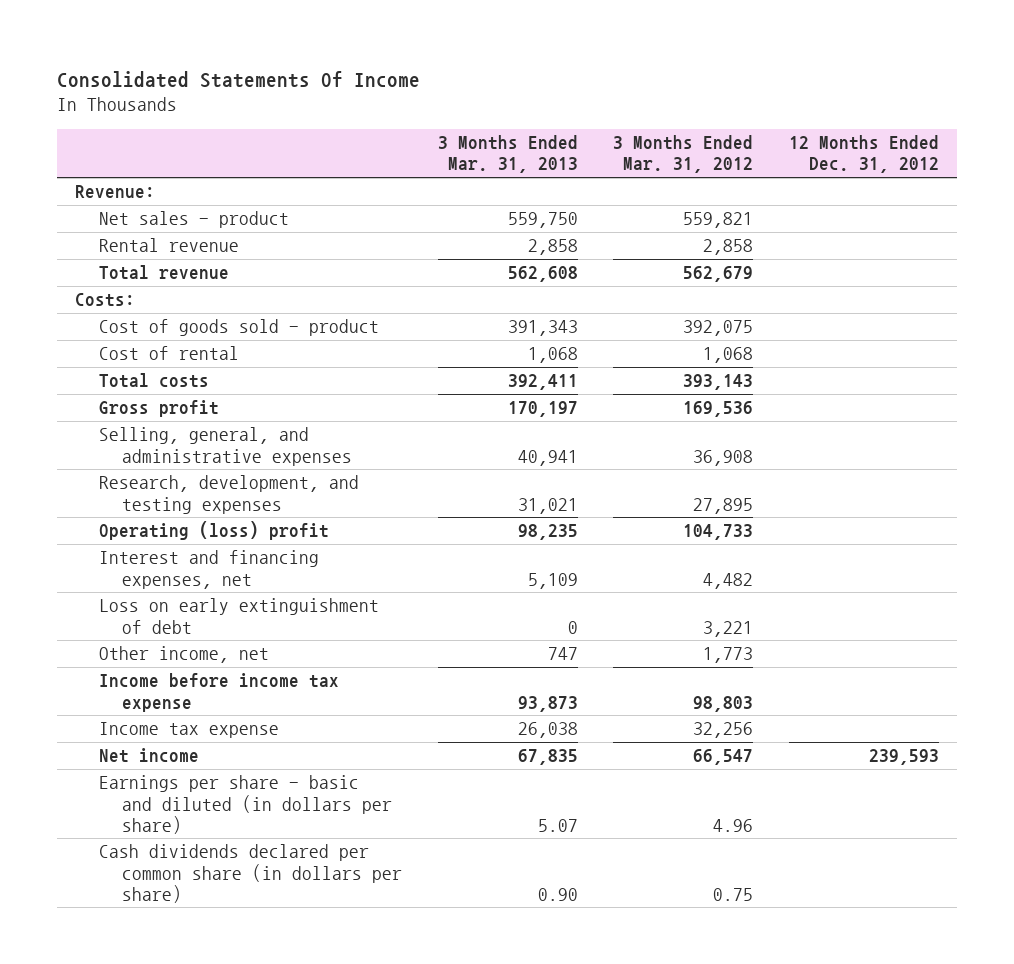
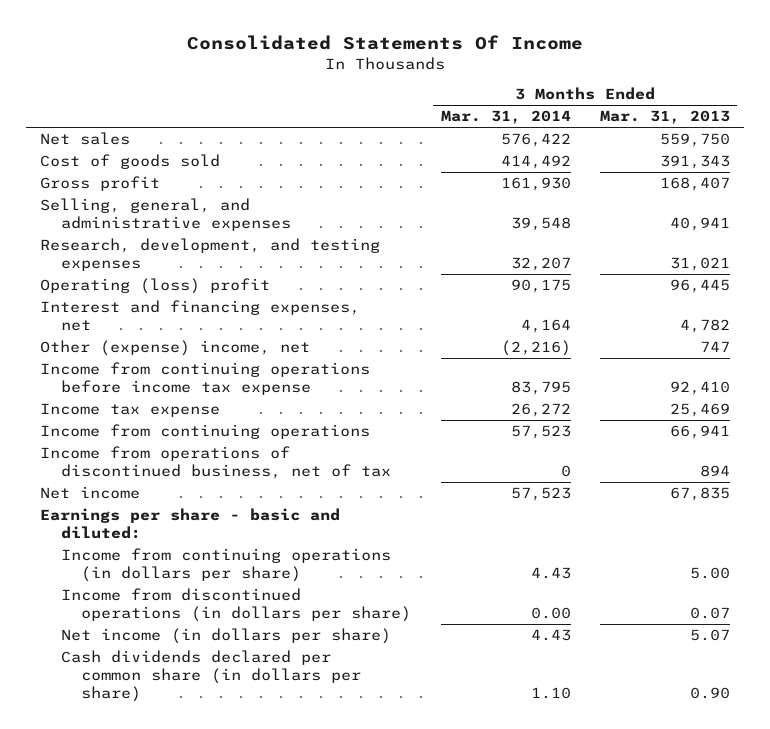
[613,135,754,174] 3 Months Ended Mar. 31, 2012 -> none
[789,135,940,174] 12 Months Ended Dec. 31, 2012 -> none
none -> [440,110,571,125] Mar. 31, 2014
[75,185,156,199] Revenue: -> none
[98,238,239,253] Rental revenue -> none
[98,265,229,281] Total revenue -> none
[75,293,136,308] Costs: -> none
[98,346,239,361] Cost of rental -> none
[98,373,209,389] Total costs -> none
[98,211,289,229] Net sales - product -> [40,132,131,146] Net sales
[98,319,379,337] Cost of goods sold - product -> [40,154,221,170] Cost of goods sold
[507,401,578,418] 170,197 -> [659,177,730,192] 168,407
[98,598,379,634] Loss on early extinguishment of debt -> none
[517,524,578,541] 98,235 -> [669,279,730,294] 96,445
[527,572,578,589] 5,109 -> [679,318,730,333] 4,782
[98,646,269,664] Other income, net -> [40,340,311,357] Other (expense) income, net
[98,673,339,712] Income before income tax expense -> [40,362,371,395] Income from continuing operations before income tax expense
[517,695,578,712] 93,873 -> [669,380,730,395] 92,410
[517,722,578,739] 26,038 -> [669,403,730,418] 25,469
none -> [40,424,371,440] Income from continuing operations
none -> [40,446,391,479] Income from operations of discontinued business, net of tax
none -> [40,508,341,539] Earnings per share - basic and diluted:
none -> [60,548,391,582] Income from continuing operations (in dollars per share)
none -> [60,588,412,622] Income from discontinued operations (in dollars per share)
[98,775,392,834] Earnings per share - basic and diluted (in dollars per share) -> [60,628,391,645] Net income (in dollars per share)

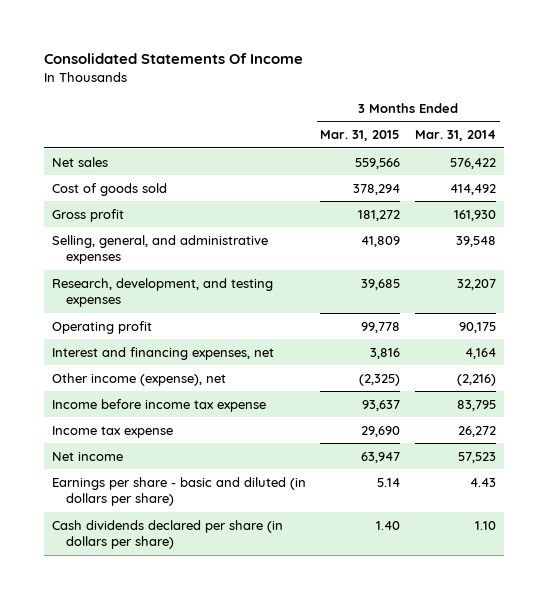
[599,110,730,125] Mar. 31, 2013 -> none
none -> [320,130,401,142] Mar. 31, 2015
[40,278,271,295] Operating (loss) profit -> [51,320,152,334] Operating profit
[40,340,311,357] Other (expense) income, net -> [51,372,226,386] Other income (expense), net
[40,362,371,395] Income from continuing operations before income tax expense -> [51,398,266,412] Income before income tax expense
[40,424,371,440] Income from continuing operations -> none
[40,446,391,479] Income from operations of discontinued business, net of tax -> none
[40,508,341,539] Earnings per share - basic and diluted: -> none
[60,548,391,582] Income from continuing operations (in dollars per share) -> none
[60,588,412,622] Income from discontinued operations (in dollars per share) -> none
[60,628,391,645] Net income (in dollars per share) -> [51,476,306,507] Earnings per share - basic and diluted (in dollars per share)
[60,650,362,702] Cash dividends declared per common share (in dollars per share) -> [51,519,283,550] Cash dividends declared per share (in dollars per share)

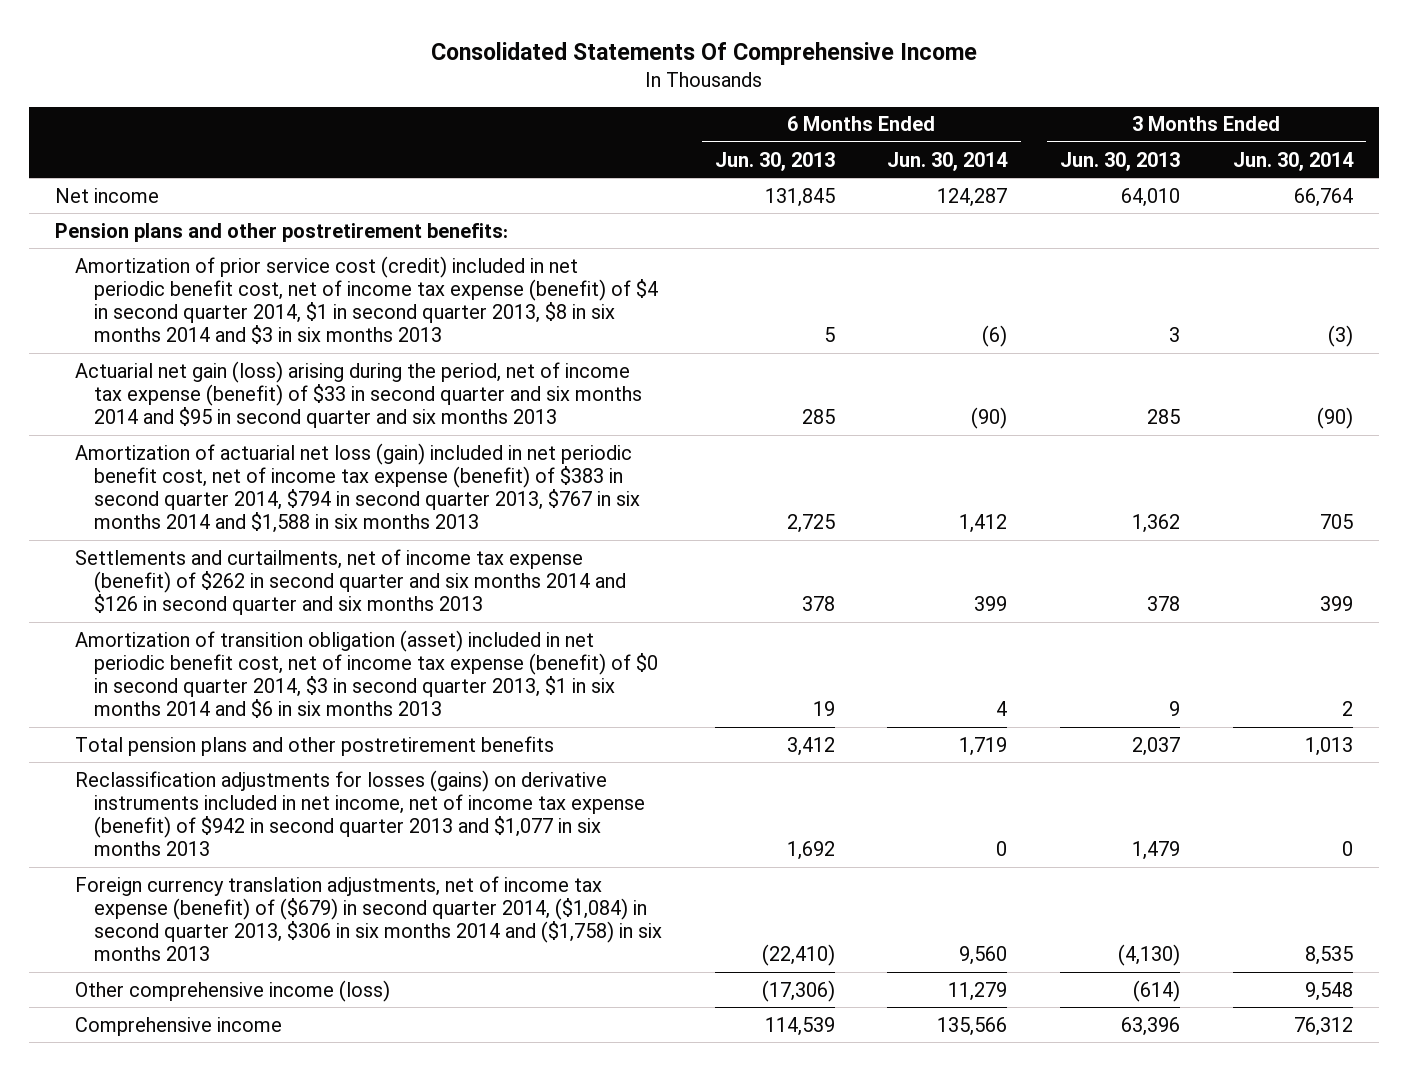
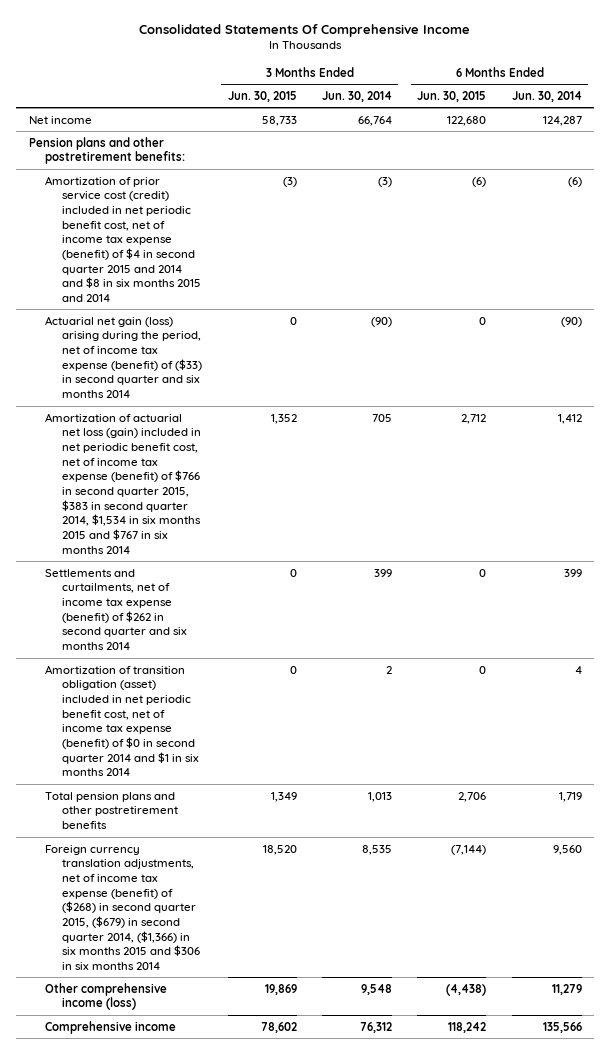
[714,151,835,171] Jun. 30, 2013 -> none
[1059,151,1180,171] Jun. 30, 2013 -> none
none -> [227,90,297,102] Jun. 30, 2015
none -> [417,90,487,102] Jun. 30, 2015
[74,255,659,345] Amortization of prior service cost (credit) included in net periodic benefit cost, net of income tax expense (benefit) of $4 in second quarter 2014, $1 in second quarter 2013, $8 in six months 2014 and $3 in six months 2013 -> [45,175,202,302] Amortization of prior service cost (credit) included in net periodic benefit cost, net of income tax expense (benefit) of $4 in second quarter 2015 and 2014 and $8 in six months 2015 and 2014
[74,360,643,429] Actuarial net gain (loss) arising during the period, net of income tax expense (benefit) of $33 in second quarter and six months 2014 and $95 in second quarter and six months 2013 -> [45,315,203,398] Actuarial net gain (loss) arising during the period, net of income tax expense (benefit) of ($33) in second quarter and six months 2014
[74,442,641,534] Amortization of actuarial net loss (gain) included in net periodic benefit cost, net of income tax expense (benefit) of $383 in second quarter 2014, $794 in second quarter 2013, $767 in six months 2014 and $1,588 in six months 2013 -> [45,412,202,554] Amortization of actuarial net loss (gain) included in net periodic benefit cost, net of income tax expense (benefit) of $766 in second quarter 2015, $383 in second quarter 2014, $1,534 in six months 2015 and $767 in six months 2014
[74,548,627,616] Settlements and curtailments, net of income tax expense (benefit) of $262 in second quarter and six months 2014 and $126 in second quarter and six months 2013 -> [45,568,188,650] Settlements and curtailments, net of income tax expense (benefit) of $262 in second quarter and six months 2014
[74,629,659,719] Amortization of transition obligation (asset) included in net periodic benefit cost, net of income tax expense (benefit) of $0 in second quarter 2014, $3 in second quarter 2013, $1 in six months 2014 and $6 in six months 2013 -> [45,664,200,777] Amortization of transition obligation (asset) included in net periodic benefit cost, net of income tax expense (benefit) of $0 in second quarter 2014 and $1 in six months 2014
[74,769,646,857] Reclassification adjustments for losses (gains) on derivative instruments included in net income, net of income tax expense (benefit) of $942 in second quarter 2013 and $1,077 in six months 2013 -> none
[74,875,663,962] Foreign currency translation adjustments, net of income tax expense (benefit) of ($679) in second quarter 2014, ($1,084) in second quarter 2013, $306 in six months 2014 and ($1,758) in six months 2013 -> [45,844,201,970] Foreign currency translation adjustments, net of income tax expense (benefit) of ($268) in second quarter 2015, ($679) in second quarter 2014, ($1,366) in six months 2015 and $306 in six months 2014

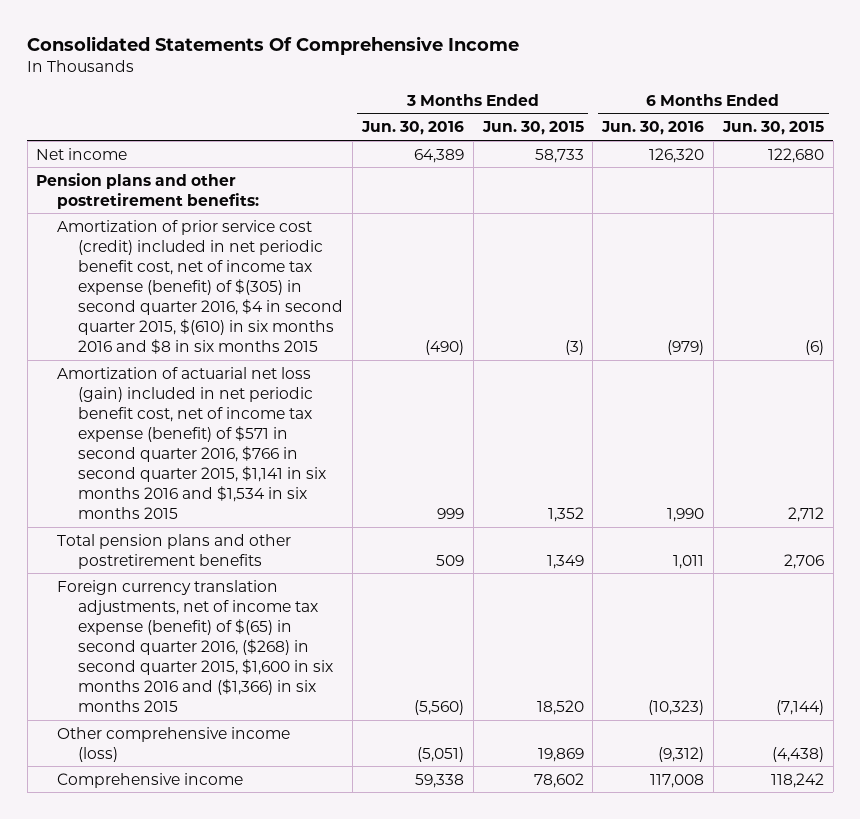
[321,90,392,102] Jun. 30, 2014 -> none
[511,90,582,102] Jun. 30, 2014 -> none
none -> [361,121,465,136] Jun. 30, 2016
none -> [601,121,705,136] Jun. 30, 2016
[45,315,203,398] Actuarial net gain (loss) arising during the period, net of income tax expense (benefit) of ($33) in second quarter and six months 2014 -> none
[45,568,188,650] Settlements and curtailments, net of income tax expense (benefit) of $262 in second quarter and six months 2014 -> none
[45,664,200,777] Amortization of transition obligation (asset) included in net periodic benefit cost, net of income tax expense (benefit) of $0 in second quarter 2014 and $1 in six months 2014 -> none
[45,175,202,302] Amortization of prior service cost (credit) included in net periodic benefit cost, net of income tax expense (benefit) of $4 in second quarter 2015 and 2014 and $8 in six months 2015 and 2014 -> [57,219,344,355] Amortization of prior service cost (credit) included in net periodic benefit cost, net of income tax expense (benefit) of $(305) in second quarter 2016, $4 in second quarter 2015, $(610) in six months 2016 and $8 in six months 2015
[45,412,202,554] Amortization of actuarial net loss (gain) included in net periodic benefit cost, net of income tax expense (benefit) of $766 in second quarter 2015, $383 in second quarter 2014, $1,534 in six months 2015 and $767 in six months 2014 -> [57,366,327,520] Amortization of actuarial net loss (gain) included in net periodic benefit cost, net of income tax expense (benefit) of $571 in second quarter 2016, $766 in second quarter 2015, $1,141 in six months 2016 and $1,534 in six months 2015
[45,844,201,970] Foreign currency translation adjustments, net of income tax expense (benefit) of ($268) in second quarter 2015, ($679) in second quarter 2014, ($1,366) in six months 2015 and $306 in six months 2014 -> [57,579,334,713] Foreign currency translation adjustments, net of income tax expense (benefit) of $(65) in second quarter 2016, ($268) in second quarter 2015, $1,600 in six months 2016 and ($1,366) in six months 2015

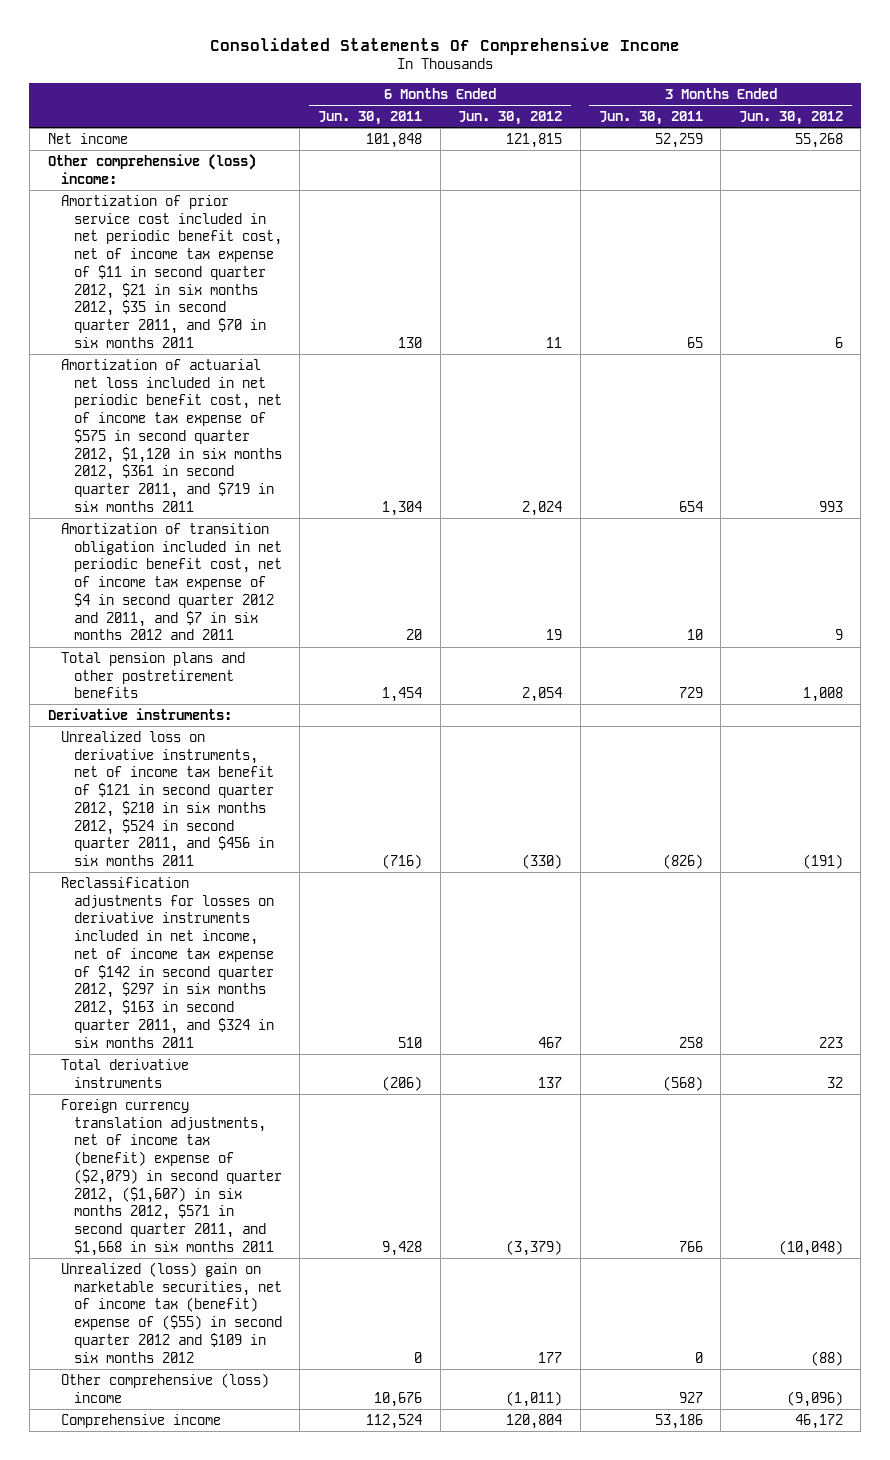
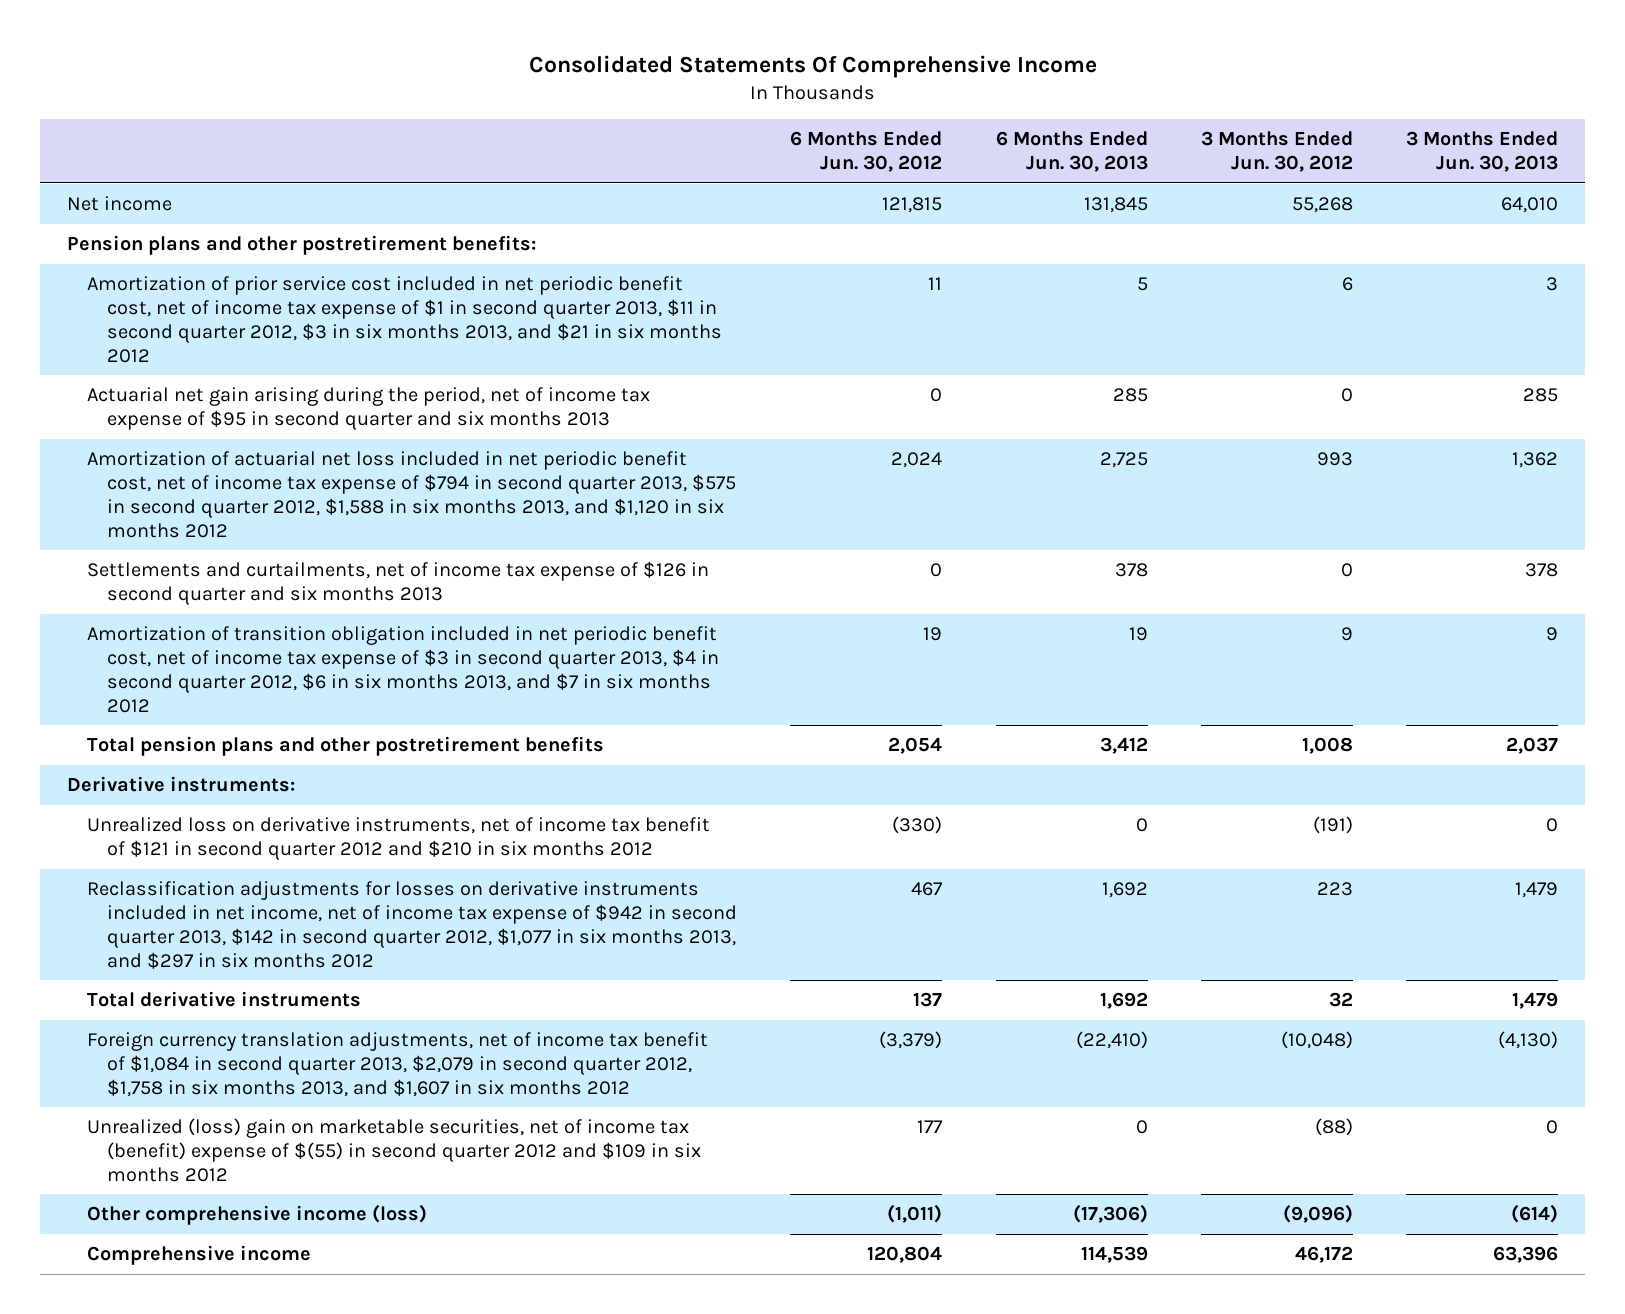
[317,110,422,125] Jun. 30, 2011 -> none
[598,110,703,125] Jun. 30, 2011 -> none
none -> [995,131,1148,173] 6 Months Ended Jun. 30, 2013
none -> [1406,131,1559,173] 3 Months Ended Jun. 30, 2013
[47,153,256,184] Other comprehensive (loss) income: -> none
none -> [67,235,537,256] Pension plans and other postretirement benefits:
[60,194,282,349] Amortization of prior service cost included in net periodic benefit cost, net of income tax expense of $11 in second quarter 2012, $21 in six months 2012, $35 in second quarter 2011, and $70 in six months 2011 -> [87,276,723,363] Amortization of prior service cost included in net periodic benefit cost, net of income tax expense of $1 in second quarter 2013, $11 in second quarter 2012, $3 in six months 2013, and $21 in six months 2012
none -> [87,387,651,431] Actuarial net gain arising during the period, net of income tax expense of $95 in second quarter and six months 2013
[60,358,282,513] Amortization of actuarial net loss included in net periodic benefit cost, net of income tax expense of $575 in second quarter 2012, $1,120 in six months 2012, $361 in second quarter 2011, and $719 in six months 2011 -> [87,451,737,538] Amortization of actuarial net loss included in net periodic benefit cost, net of income tax expense of $794 in second quarter 2013, $575 in second quarter 2012, $1,588 in six months 2013, and $1,120 in six months 2012
none -> [87,561,710,606] Settlements and curtailments, net of income tax expense of $126 in second quarter and six months 2013
[60,522,282,641] Amortization of transition obligation included in net periodic benefit cost, net of income tax expense of $4 in second quarter 2012 and 2011, and $7 in six months 2012 and 2011 -> [87,626,720,713] Amortization of transition obligation included in net periodic benefit cost, net of income tax expense of $3 in second quarter 2013, $4 in second quarter 2012, $6 in six months 2013, and $7 in six months 2012
[60,730,274,867] Unrealized loss on derivative instruments, net of income tax benefit of $121 in second quarter 2012, $210 in six months 2012, $524 in second quarter 2011, and $456 in six months 2011 -> [87,817,711,861] Unrealized loss on derivative instruments, net of income tax benefit of $121 in second quarter 2012 and $210 in six months 2012
[60,876,274,1048] Reclassification adjustments for losses on derivative instruments included in net income, net of income tax expense of $142 in second quarter 2012, $297 in six months 2012, $163 in second quarter 2011, and $324 in six months 2011 -> [87,881,738,969] Reclassification adjustments for losses on derivative instruments included in net income, net of income tax expense of $942 in second quarter 2013, $142 in second quarter 2012, $1,077 in six months 2013, and $297 in six months 2012
[60,1098,282,1257] Foreign currency translation adjustments, net of income tax (benefit) expense of ($2,079) in second quarter 2012, ($1,607) in six months 2012, $571 in second quarter 2011, and $1,668 in six months 2011 -> [87,1032,709,1097] Foreign currency translation adjustments, net of income tax benefit of $1,084 in second quarter 2013, $2,079 in second quarter 2012, $1,758 in six months 2013, and $1,607 in six months 2012
[60,1261,282,1363] Unrealized (loss) gain on marketable securities, net of income tax (benefit) expense of ($55) in second quarter 2012 and $109 in six months 2012 -> [87,1118,702,1182] Unrealized (loss) gain on marketable securities, net of income tax (benefit) expense of $(55) in second quarter 2012 and $109 in six months 2012
[60,1372,269,1403] Other comprehensive (loss) income -> [87,1204,428,1226] Other comprehensive income (loss)

